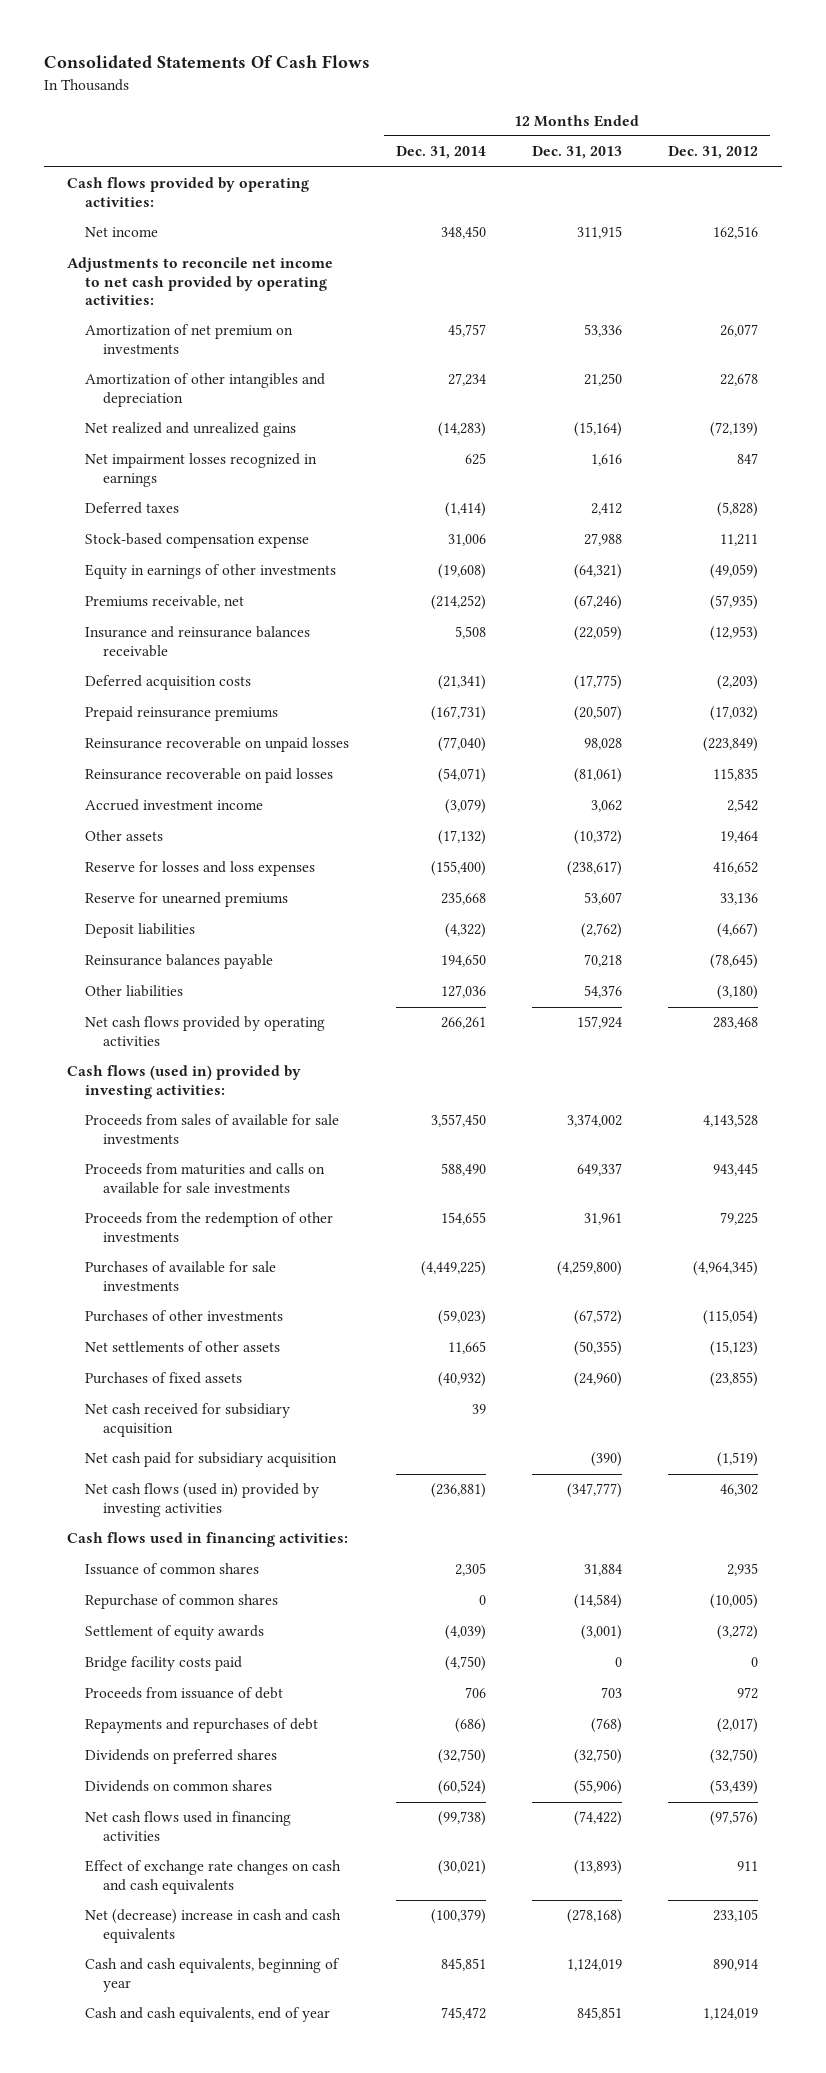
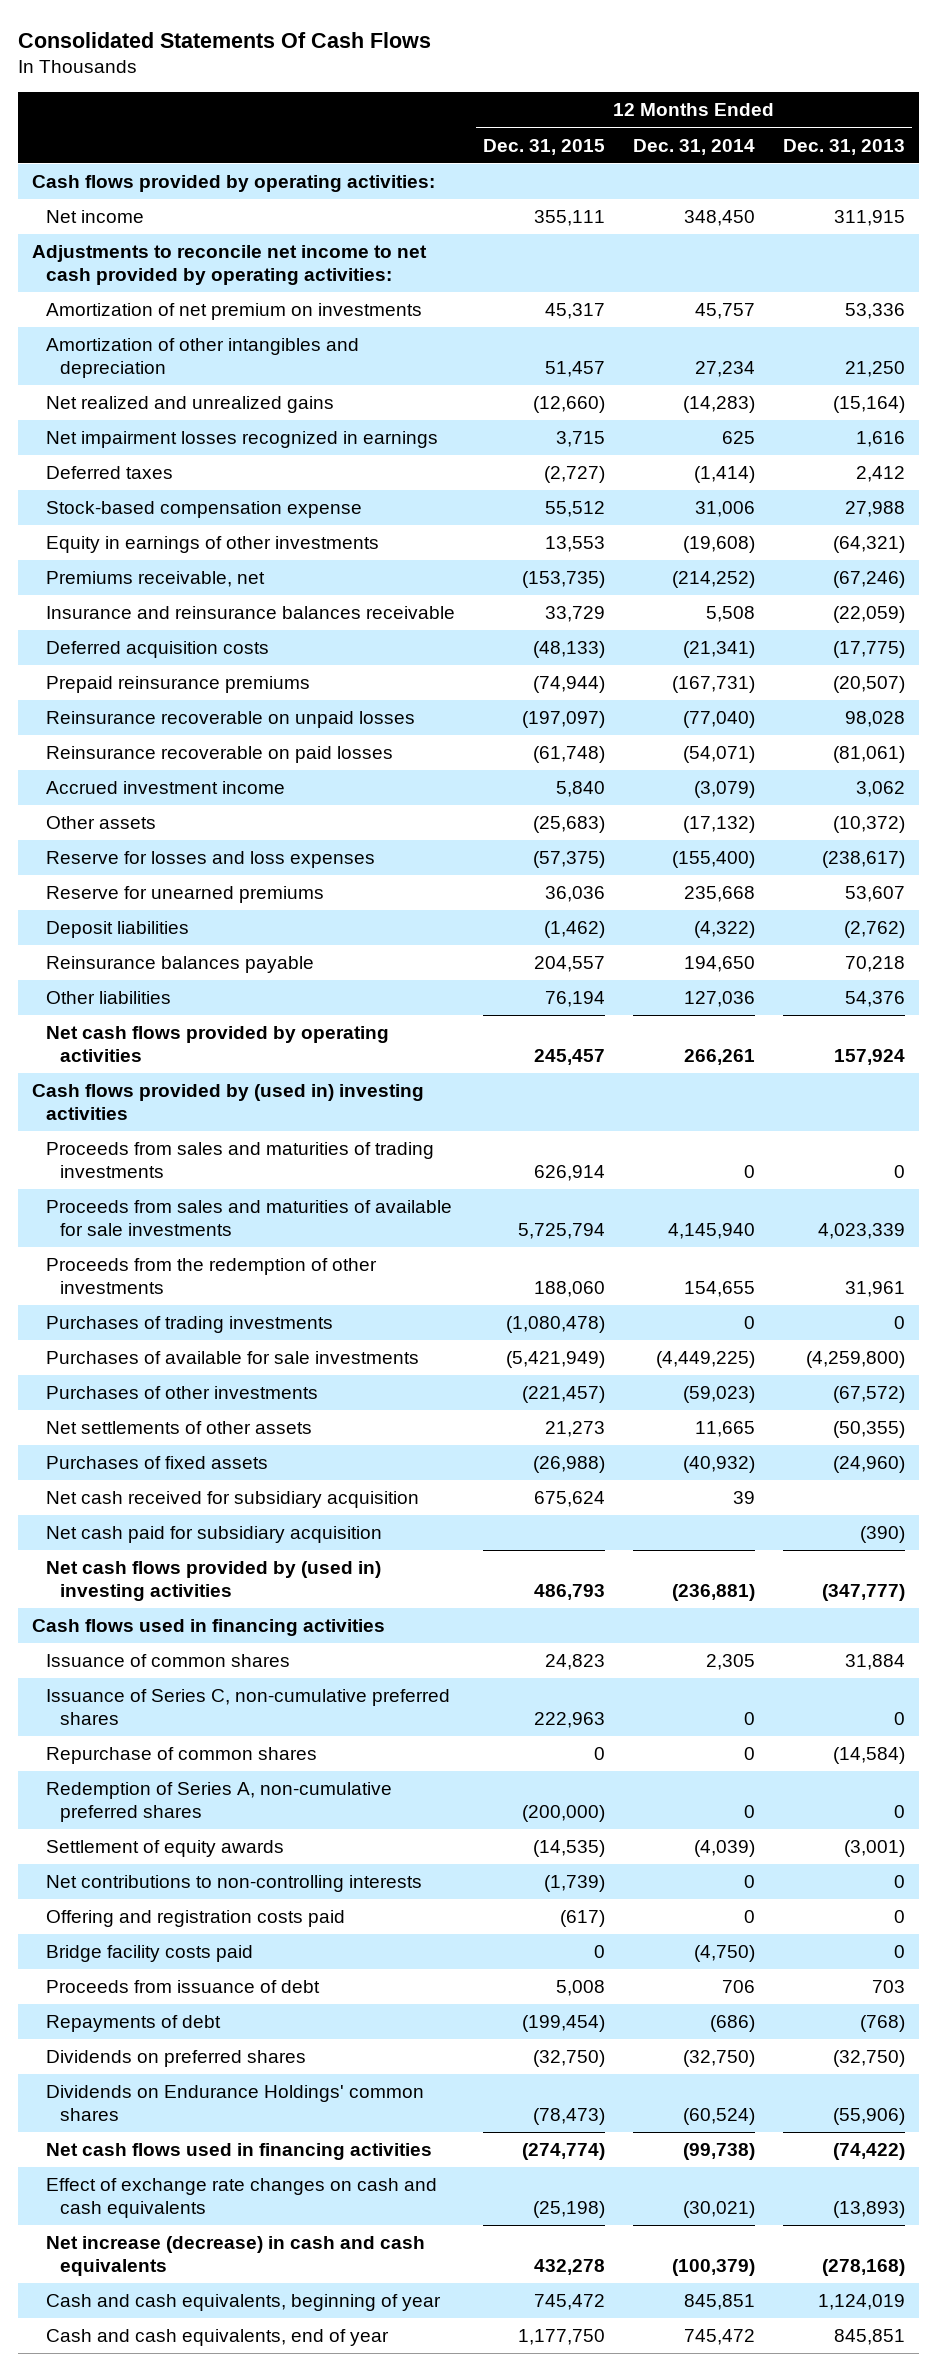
[668,146,759,160] Dec. 31, 2012 -> none
none -> [482,138,605,155] Dec. 31, 2015
[85,1163,326,1194] Proceeds from maturities and calls on available for sale investments -> none
[67,1065,302,1099] Cash flows (used in) provided by investing activities: -> [32,1084,425,1120] Cash flows provided by (used in) investing activities
none -> [46,1142,435,1178] Proceeds from sales and maturities of trading investments
[85,1114,340,1144] Proceeds from sales of available for sale investments -> [46,1200,453,1236] Proceeds from sales and maturities of available for sale investments
[430,1114,486,1128] 3,557,450 -> [667,1222,755,1239] 4,145,940
[566,1114,622,1128] 3,374,002 -> [817,1222,905,1239] 4,023,339
none -> [46,1316,334,1334] Purchases of trading investments
[85,1483,320,1517] Net cash flows (used in) provided by investing activities -> [46,1561,382,1601] Net cash flows provided by (used in) investing activities
[67,1532,349,1548] Cash flows used in financing activities: -> [32,1619,386,1637] Cash flows used in financing activities
none -> [46,1689,451,1725] Issuance of Series C, non-cumulative preferred shares
none -> [46,1782,393,1822] Redemption of Series A, non-cumulative preferred shares
none -> [46,1875,423,1893] Net contributions to non-controlling interests
none -> [46,1910,346,1928] Offering and registration costs paid
[85,1718,319,1734] Repayments and repurchases of debt -> [46,2015,222,2033] Repayments of debt
[85,1780,273,1793] Dividends on common shares -> [46,2085,425,2121] Dividends on Endurance Holdings' common shares
[85,1909,342,1943] Net (decrease) increase in cash and cash equivalents -> [46,2236,426,2276] Net increase (decrease) in cash and cash equivalents

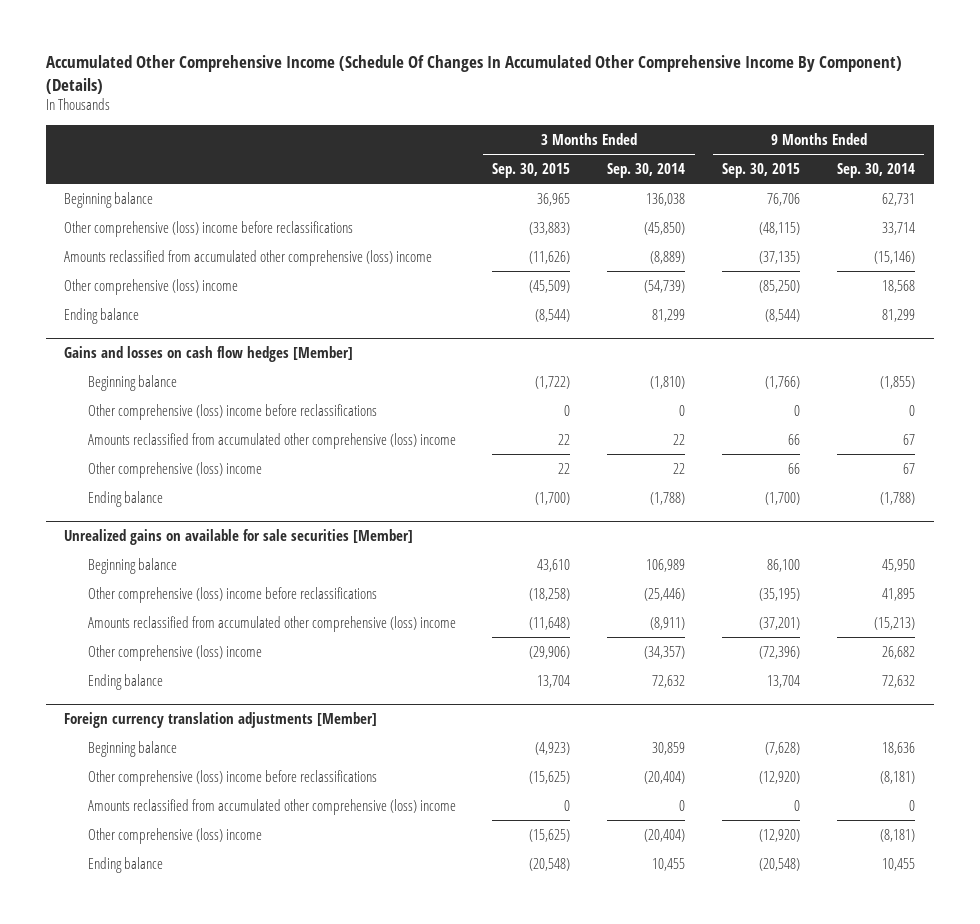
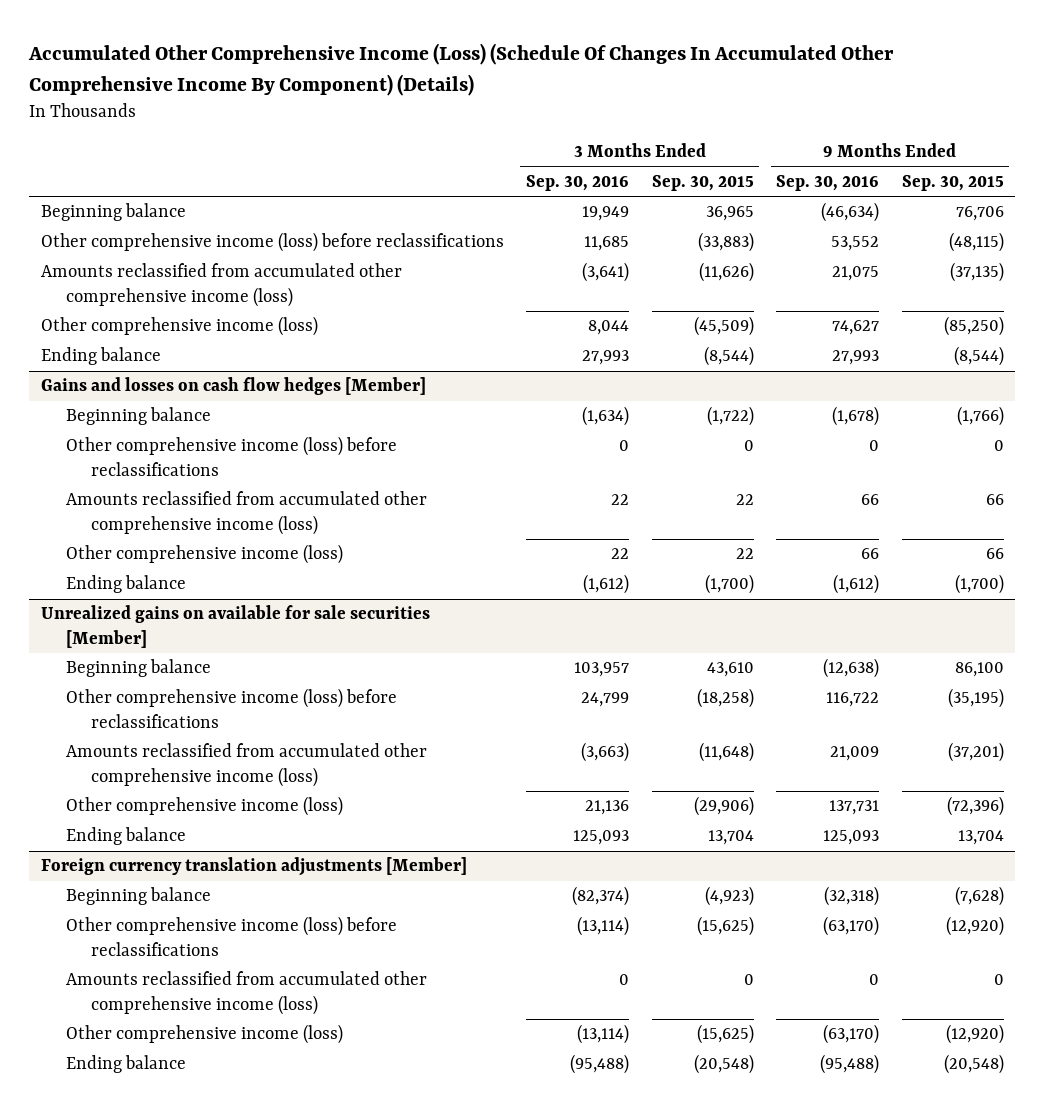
[46,55,903,94] Accumulated Other Comprehensive Income (Schedule Of Changes In Accumulated Other Comprehensive Income By Component) (Details) -> [28,42,895,96] Accumulated Other Comprehensive Income (Loss) (Schedule Of Changes In Accumulated Other Comprehensive Income By Component) (Details)
[607,162,686,178] Sep. 30, 2014 -> none
[837,162,916,178] Sep. 30, 2014 -> none
none -> [526,174,630,191] Sep. 30, 2016
none -> [776,174,880,191] Sep. 30, 2016
[64,220,354,237] Other comprehensive (loss) income before reclassifications -> [40,232,504,253] Other comprehensive income (loss) before reclassifications
[64,249,433,266] Amounts reclassified from accumulated other comprehensive (loss) income -> [40,263,402,307] Amounts reclassified from accumulated other comprehensive income (loss)
[64,278,239,295] Other comprehensive (loss) income -> [40,316,318,337] Other comprehensive income (loss)
[87,403,377,420] Other comprehensive (loss) income before reclassifications -> [65,436,397,476] Other comprehensive income (loss) before reclassifications
[87,432,456,449] Amounts reclassified from accumulated other comprehensive (loss) income -> [65,491,427,535] Amounts reclassified from accumulated other comprehensive income (loss)
[87,461,262,478] Other comprehensive (loss) income -> [65,544,343,565] Other comprehensive income (loss)
[87,586,377,603] Other comprehensive (loss) income before reclassifications -> [65,688,397,728] Other comprehensive income (loss) before reclassifications
[87,615,456,632] Amounts reclassified from accumulated other comprehensive (loss) income -> [65,743,427,787] Amounts reclassified from accumulated other comprehensive income (loss)
[87,644,262,661] Other comprehensive (loss) income -> [65,796,343,817] Other comprehensive income (loss)
[87,769,377,786] Other comprehensive (loss) income before reclassifications -> [65,916,397,956] Other comprehensive income (loss) before reclassifications
[87,798,456,815] Amounts reclassified from accumulated other comprehensive (loss) income -> [65,971,427,1015] Amounts reclassified from accumulated other comprehensive income (loss)
[87,827,262,844] Other comprehensive (loss) income -> [65,1024,343,1045] Other comprehensive income (loss)

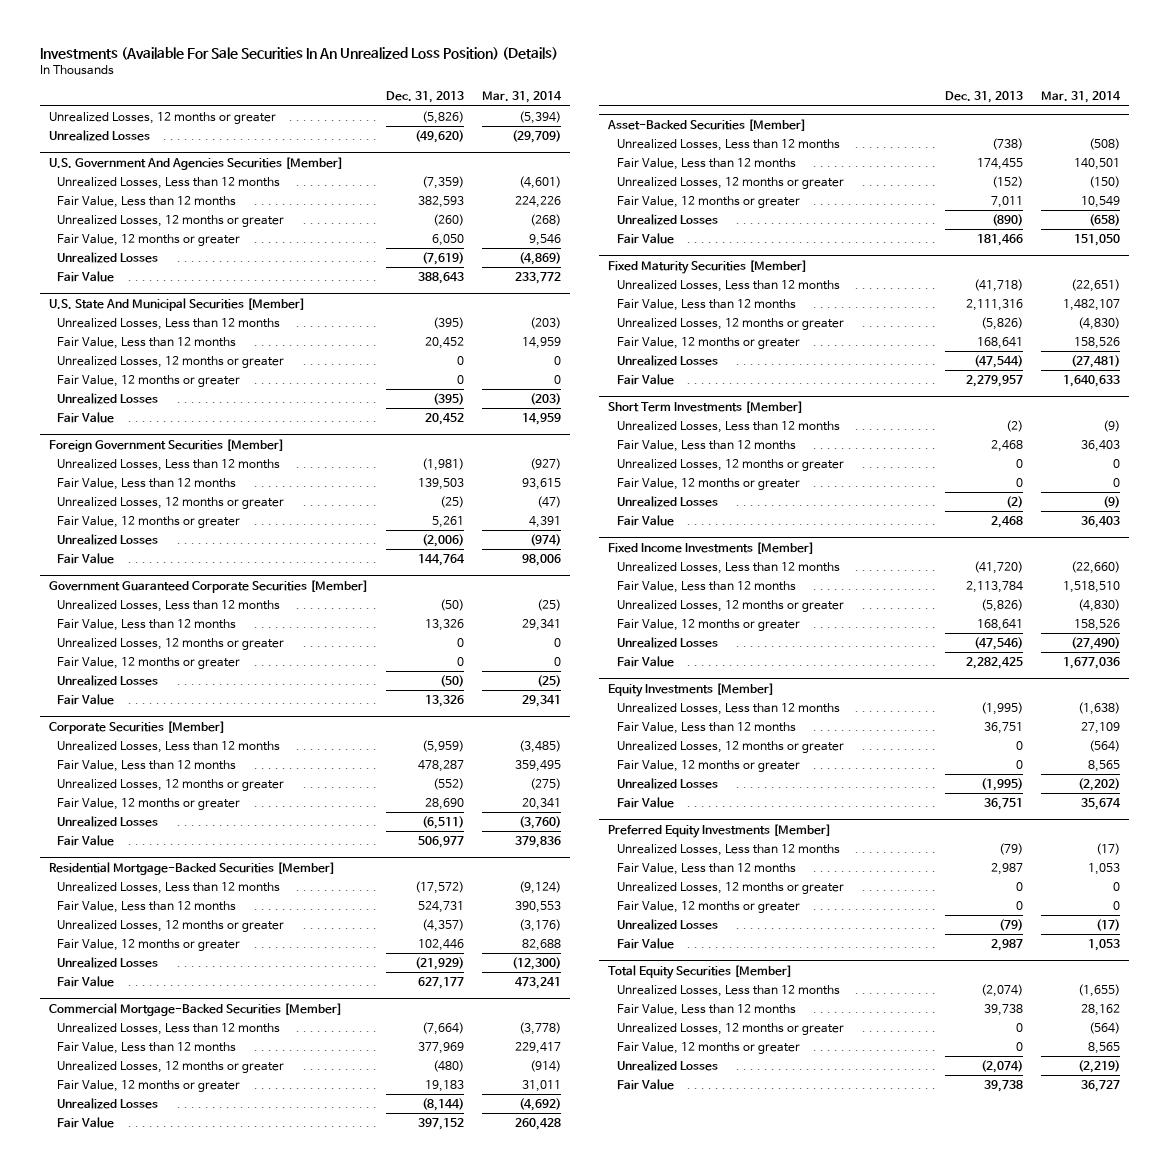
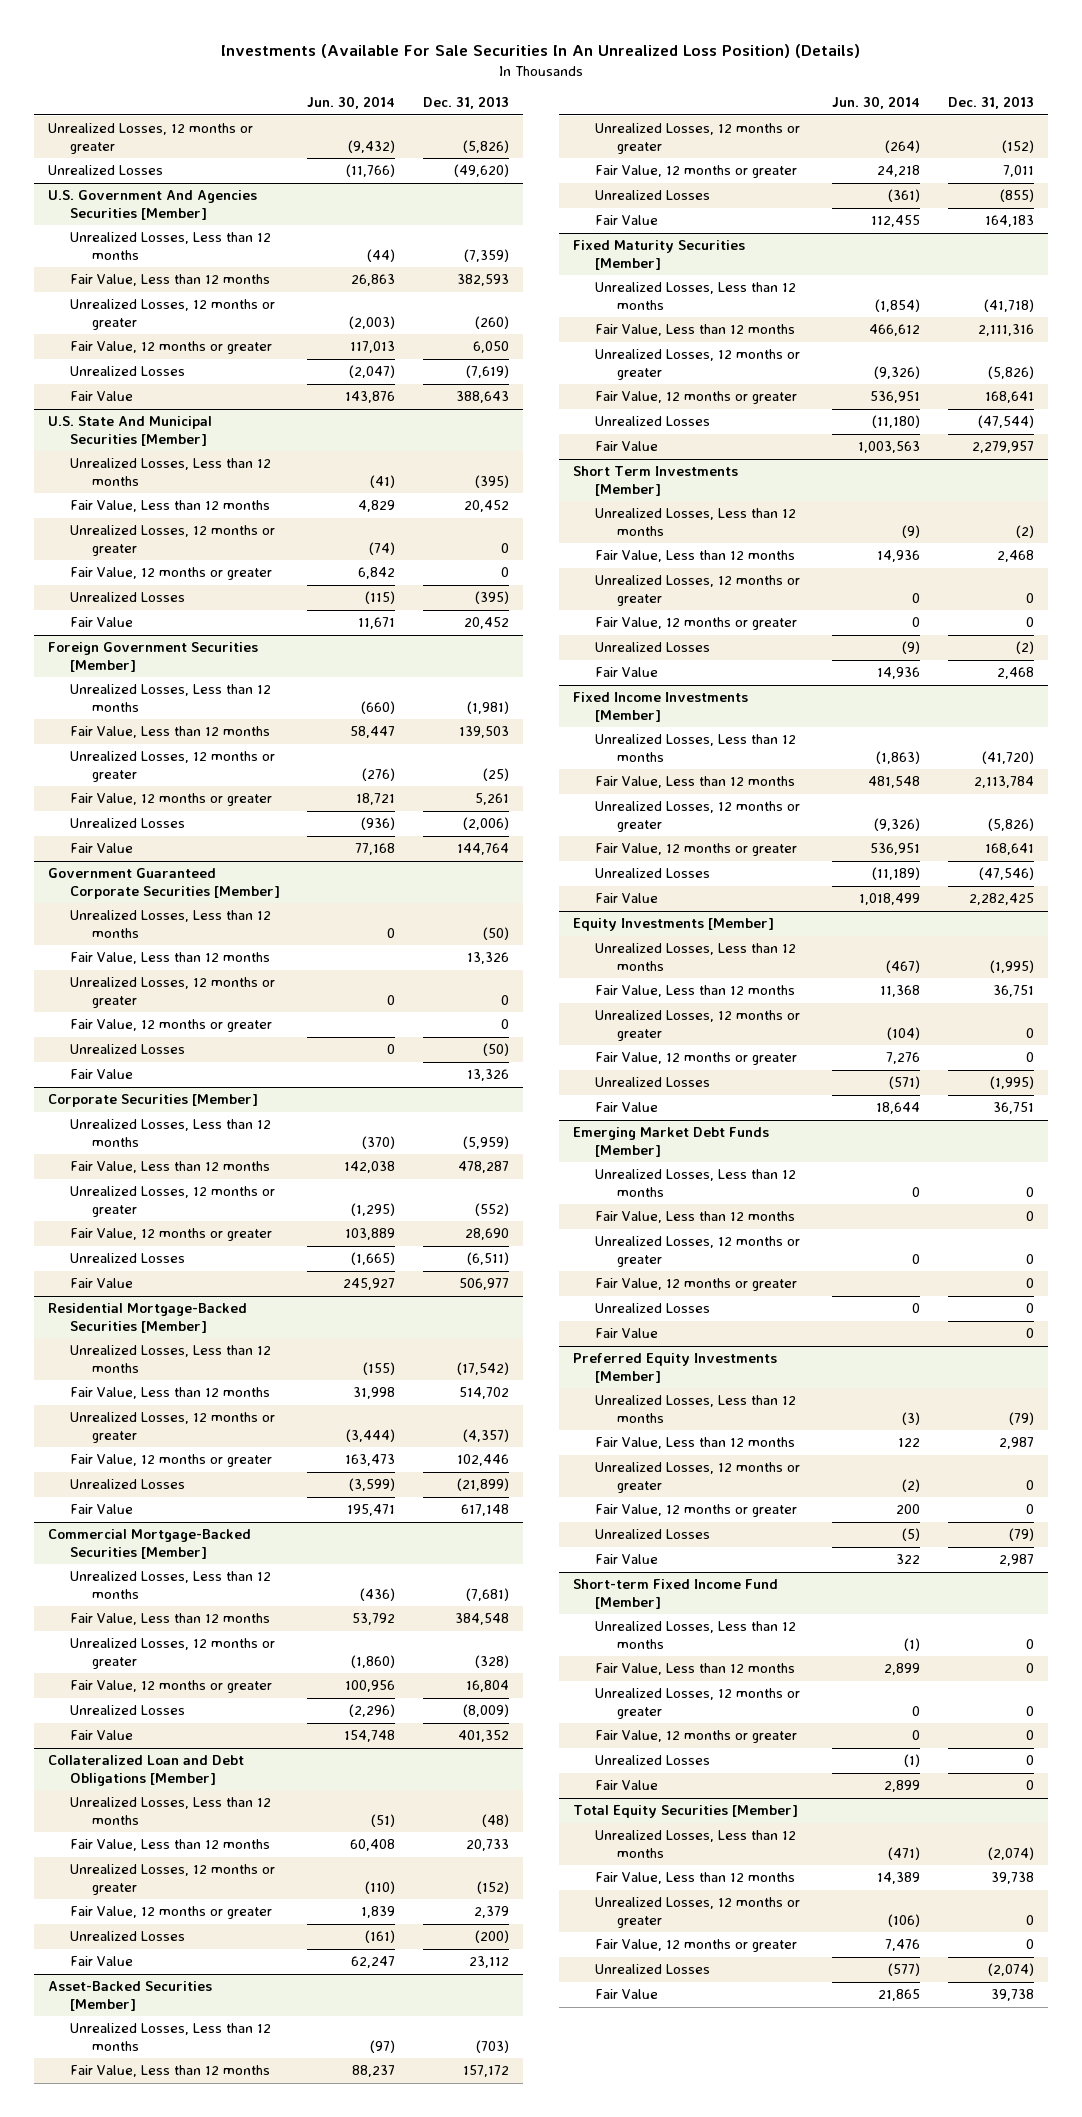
[481,91,562,104] Mar. 31, 2014 -> none
none -> [307,96,396,110] Jun. 30, 2014
[414,880,464,894] (17,572) -> [457,1361,510,1375] (17,542)
[417,900,464,913] 524,731 -> [459,1387,510,1400] 514,702
[414,956,464,970] (21,929) -> [457,1478,510,1492] (21,899)
[417,976,464,989] 627,177 -> [461,1504,510,1517] 617,148
[421,1021,464,1035] (7,664) -> [466,1587,510,1601] (7,681)
[417,1041,464,1054] 377,969 -> [455,1613,510,1626] 384,548
[432,1059,464,1072] (480) -> [475,1654,510,1668] (328)
[424,1079,464,1092] 19,183 -> [466,1680,510,1693] 16,804
[421,1097,464,1111] (8,144) -> [463,1704,510,1718] (8,009)
[417,1117,464,1130] 397,152 -> [458,1730,510,1743] 401,352
none -> [47,1755,244,1786] Collateralized Loan and Debt Obligations [Member]
none -> [69,1797,271,1825] Unrealized Losses, Less than 12 months
none -> [69,1839,270,1852] Fair Value, Less than 12 months
none -> [69,1864,275,1895] Unrealized Losses, 12 months or greater
none -> [69,1906,272,1920] Fair Value, 12 months or greater
none -> [69,1931,185,1942] Unrealized Losses
none -> [69,1956,133,1967] Fair Value
[992,137,1024,150] (738) -> [476,2039,510,2053] (703)
[977,157,1024,170] 174,455 -> [463,2065,510,2078] 157,172
[992,213,1024,226] (890) -> [1000,189,1035,203] (855)
[977,233,1024,246] 181,466 -> [985,215,1035,228] 164,183
none -> [572,1127,769,1157] Emerging Market Debt Funds [Member]
none -> [594,1169,796,1197] Unrealized Losses, Less than 12 months
none -> [594,1211,795,1224] Fair Value, Less than 12 months
none -> [594,1236,800,1267] Unrealized Losses, 12 months or greater
none -> [594,1278,797,1292] Fair Value, 12 months or greater
none -> [594,1303,710,1314] Unrealized Losses
none -> [594,1328,658,1339] Fair Value
none -> [572,1579,778,1609] Short-term Fixed Income Fund [Member]
none -> [594,1621,796,1649] Unrealized Losses, Less than 12 months
none -> [594,1663,795,1676] Fair Value, Less than 12 months
none -> [594,1688,800,1719] Unrealized Losses, 12 months or greater
none -> [594,1730,797,1744] Fair Value, 12 months or greater
none -> [594,1755,710,1766] Unrealized Losses
none -> [594,1780,658,1791] Fair Value

